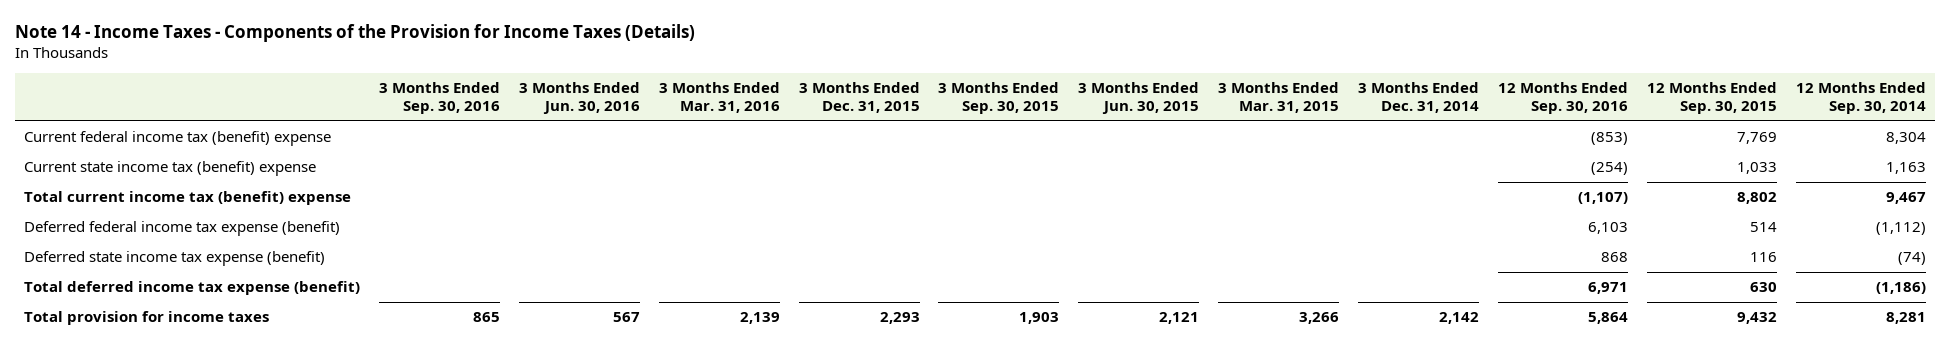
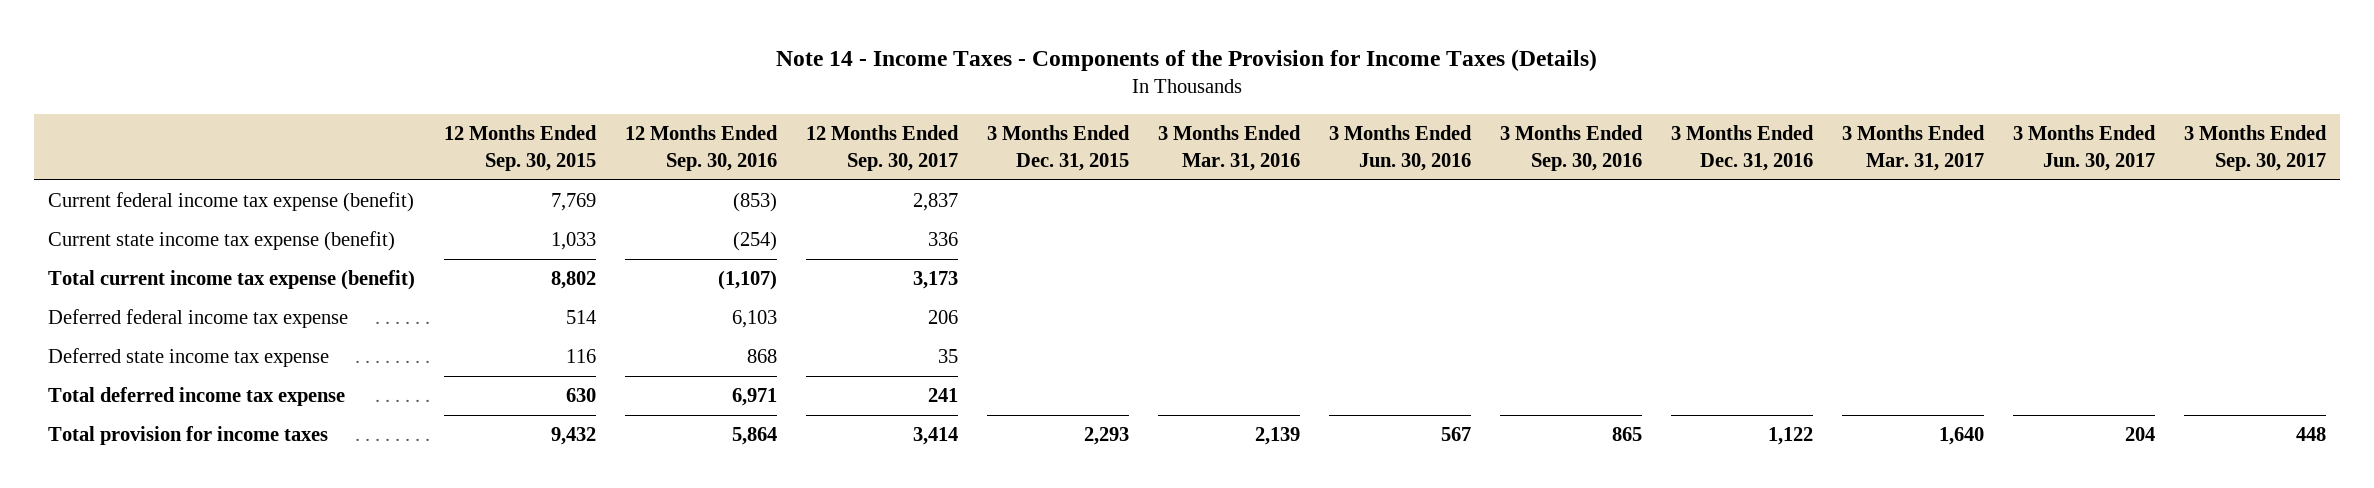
[938,81,1060,115] 3 Months Ended Sep. 30, 2015 -> none
[1078,81,1200,115] 3 Months Ended Jun. 30, 2015 -> none
[1218,81,1340,114] 3 Months Ended Mar. 31, 2015 -> none
[1358,81,1480,114] 3 Months Ended Dec. 31, 2014 -> none
[1795,81,1926,115] 12 Months Ended Sep. 30, 2014 -> none
none -> [806,125,960,171] 12 Months Ended Sep. 30, 2017
none -> [1670,125,1814,171] 3 Months Ended Dec. 31, 2016
none -> [1841,125,1985,171] 3 Months Ended Mar. 31, 2017
none -> [2012,125,2156,171] 3 Months Ended Jun. 30, 2017
none -> [2183,125,2327,171] 3 Months Ended Sep. 30, 2017
[24,131,332,147] Current federal income tax (benefit) expense -> [48,192,415,213] Current federal income tax expense (benefit)
[24,161,317,177] Current state income tax (benefit) expense -> [48,231,396,252] Current state income tax expense (benefit)
[24,191,352,206] Total current income tax (benefit) expense -> [48,270,416,291] Total current income tax expense (benefit)
[24,221,341,237] Deferred federal income tax expense (benefit) -> [48,309,349,329] Deferred federal income tax expense
[24,251,326,267] Deferred state income tax expense (benefit) -> [48,348,330,368] Deferred state income tax expense
[24,281,361,296] Total deferred income tax expense (benefit) -> [48,387,346,407] Total deferred income tax expense

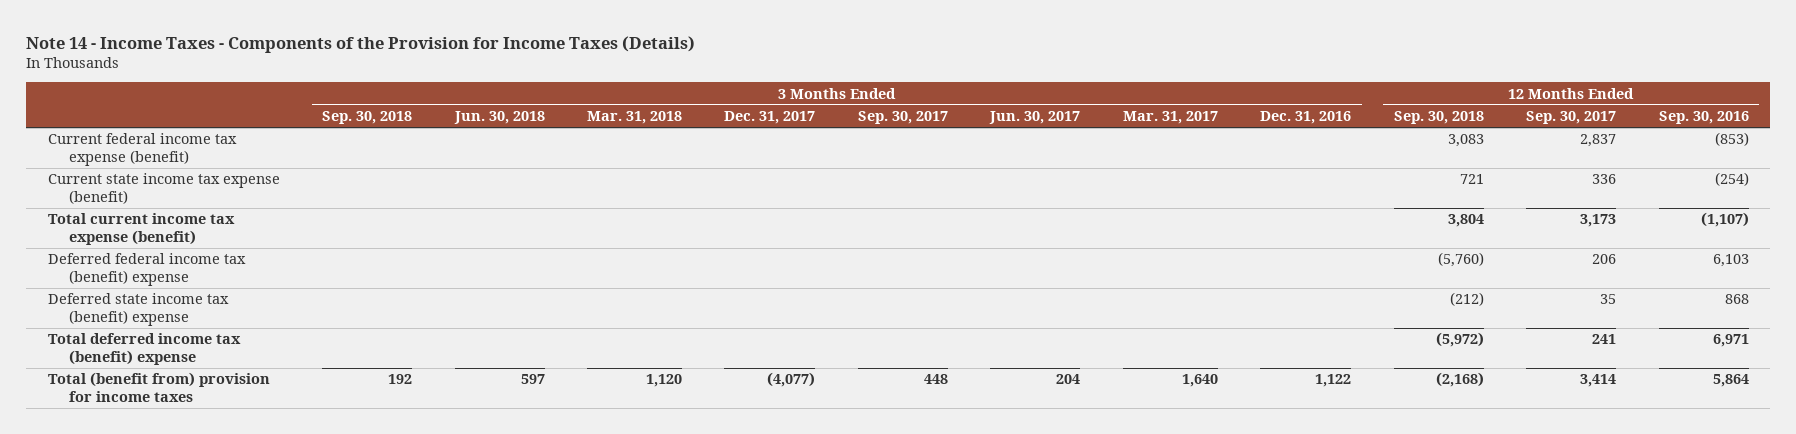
[444,125,598,171] 12 Months Ended Sep. 30, 2015 -> none
[987,125,1131,171] 3 Months Ended Dec. 31, 2015 -> none
[1158,125,1302,171] 3 Months Ended Mar. 31, 2016 -> none
[1329,125,1473,171] 3 Months Ended Jun. 30, 2016 -> none
[1500,125,1644,171] 3 Months Ended Sep. 30, 2016 -> none
none -> [322,111,413,125] Sep. 30, 2018
none -> [453,111,545,125] Jun. 30, 2018
none -> [587,111,683,125] Mar. 31, 2018
none -> [724,111,816,125] Dec. 31, 2017
none -> [1393,111,1484,125] Sep. 30, 2018
[48,309,349,329] Deferred federal income tax expense -> [47,253,246,286] Deferred federal income tax (benefit) expense
[48,348,330,368] Deferred state income tax expense -> [47,293,229,326] Deferred state income tax (benefit) expense
[48,387,346,407] Total deferred income tax expense -> [47,333,241,365] Total deferred income tax (benefit) expense
[48,426,329,446] Total provision for income taxes -> [47,372,270,402] Total (benefit from) provision for income taxes

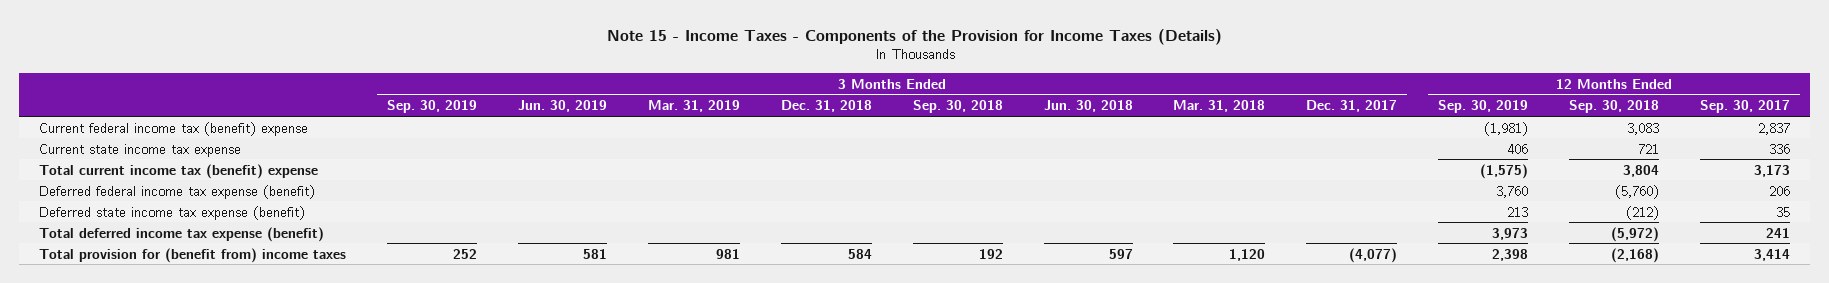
[26,35,696,53] Note 14 - Income Taxes - Components of the Provision for Income Taxes (Details) -> [606,28,1222,45] Note 15 - Income Taxes - Components of the Provision for Income Taxes (Details)
[857,111,948,125] Sep. 30, 2017 -> none
[989,111,1081,125] Jun. 30, 2017 -> none
[1122,111,1218,125] Mar. 31, 2017 -> none
[1260,111,1352,125] Dec. 31, 2016 -> none
[1658,111,1749,125] Sep. 30, 2016 -> none
none -> [387,100,478,114] Sep. 30, 2019
none -> [518,100,608,113] Jun. 30, 2019
none -> [647,100,740,113] Mar. 31, 2019
none -> [780,100,872,113] Dec. 31, 2018
none -> [1438,100,1529,114] Sep. 30, 2019
[47,133,237,166] Current federal income tax expense (benefit) -> [39,121,309,136] Current federal income tax (benefit) expense
[47,173,280,204] Current state income tax expense (benefit) -> [39,143,242,157] Current state income tax expense
[47,213,235,245] Total current income tax expense (benefit) -> [39,163,319,179] Total current income tax (benefit) expense
[47,253,246,286] Deferred federal income tax (benefit) expense -> [39,184,316,199] Deferred federal income tax expense (benefit)
[47,293,229,326] Deferred state income tax (benefit) expense -> [39,205,306,220] Deferred state income tax expense (benefit)
[47,333,241,365] Total deferred income tax (benefit) expense -> [39,226,325,242] Total deferred income tax expense (benefit)
[47,372,270,402] Total (benefit from) provision for income taxes -> [39,247,347,263] Total provision for (benefit from) income taxes

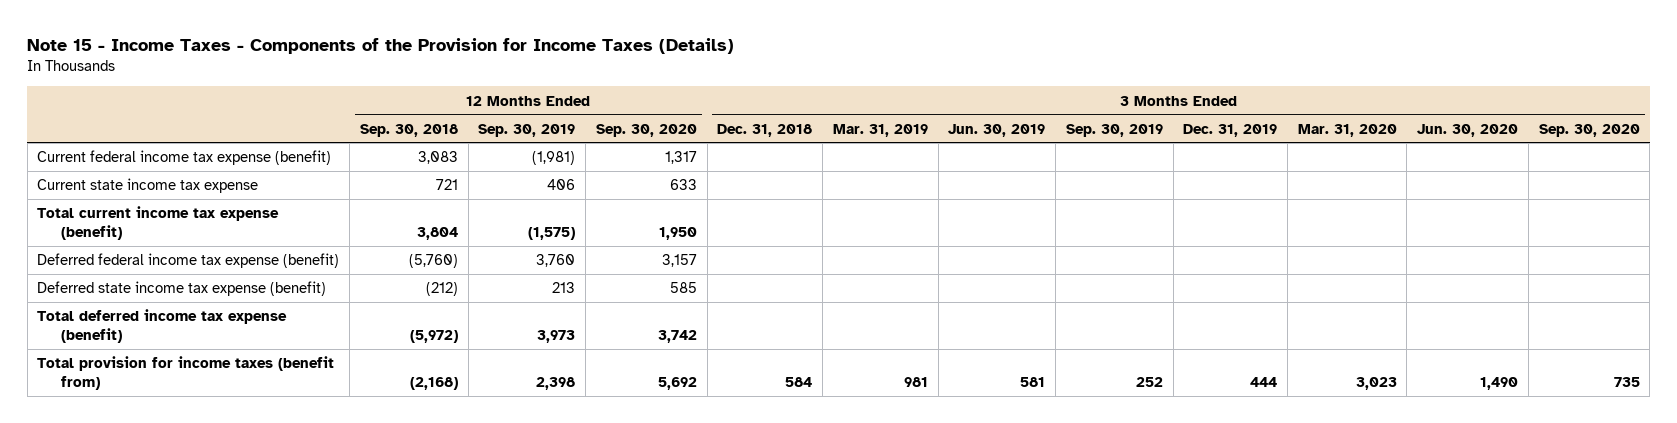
[912,100,1003,114] Sep. 30, 2018 -> none
[1043,100,1133,113] Jun. 30, 2018 -> none
[1173,100,1266,113] Mar. 31, 2018 -> none
[1306,100,1398,113] Dec. 31, 2017 -> none
[1699,100,1790,114] Sep. 30, 2017 -> none
none -> [595,123,697,137] Sep. 30, 2020
none -> [1183,123,1278,137] Dec. 31, 2019
none -> [1297,123,1397,137] Mar. 31, 2020
none -> [1417,123,1519,137] Jun. 30, 2020
none -> [1538,123,1640,137] Sep. 30, 2020
[39,121,309,136] Current federal income tax (benefit) expense -> [37,150,332,166] Current federal income tax expense (benefit)
[39,163,319,179] Total current income tax (benefit) expense -> [37,206,280,240] Total current income tax expense (benefit)
[39,247,347,263] Total provision for (benefit from) income taxes -> [37,356,335,390] Total provision for income taxes (benefit from)

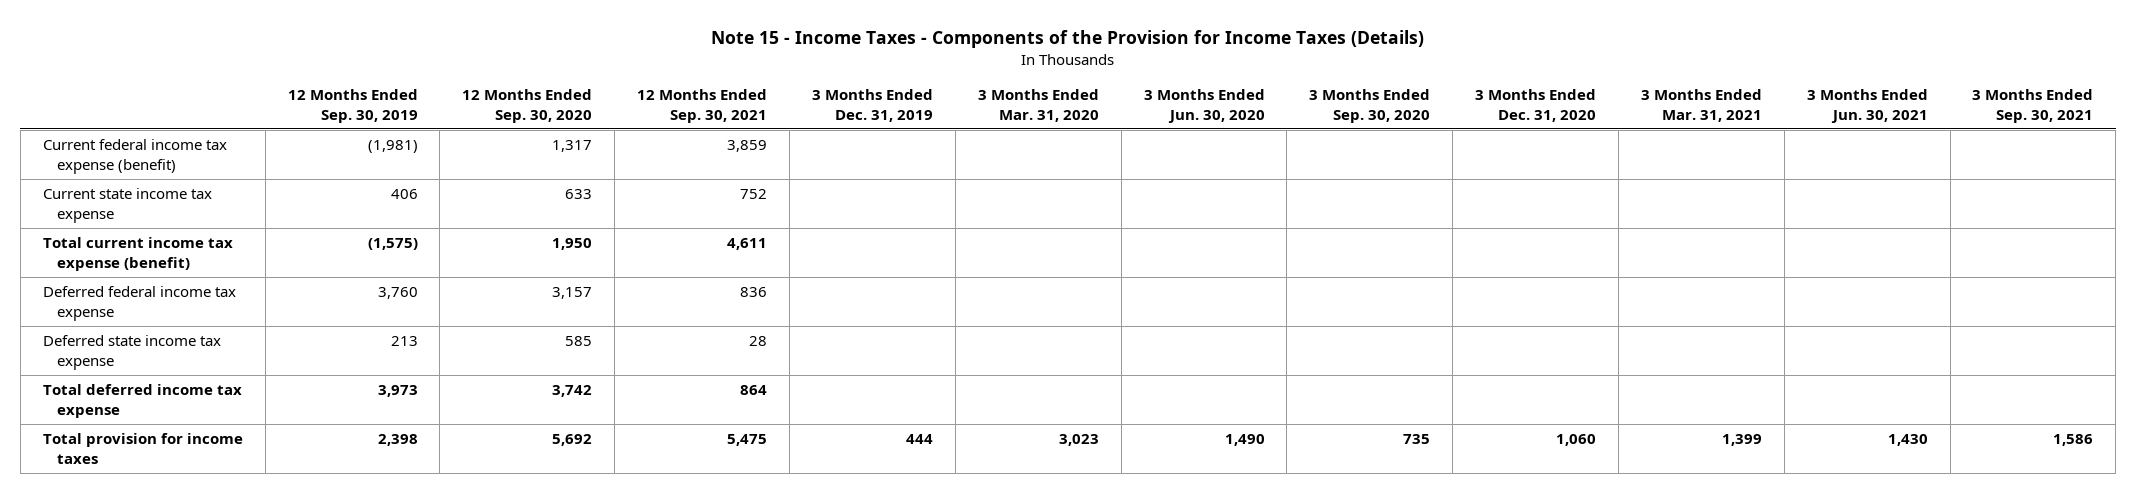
[359,123,458,137] Sep. 30, 2018 -> none
[717,123,813,137] Dec. 31, 2018 -> none
[832,123,928,137] Mar. 31, 2019 -> none
[948,123,1046,137] Jun. 30, 2019 -> none
[1065,123,1163,137] Sep. 30, 2019 -> none
none -> [637,89,768,123] 12 Months Ended Sep. 30, 2021
none -> [1475,89,1597,122] 3 Months Ended Dec. 31, 2020
none -> [1640,89,1762,122] 3 Months Ended Mar. 31, 2021
none -> [1806,89,1928,123] 3 Months Ended Jun. 30, 2021
none -> [1972,89,2094,123] 3 Months Ended Sep. 30, 2021
[37,253,340,269] Deferred federal income tax expense (benefit) -> [42,286,236,321] Deferred federal income tax expense
[37,281,327,297] Deferred state income tax expense (benefit) -> [42,335,221,370] Deferred state income tax expense
[37,309,288,343] Total deferred income tax expense (benefit) -> [42,384,242,418] Total deferred income tax expense
[37,356,335,390] Total provision for income taxes (benefit from) -> [42,433,243,464] Total provision for income taxes

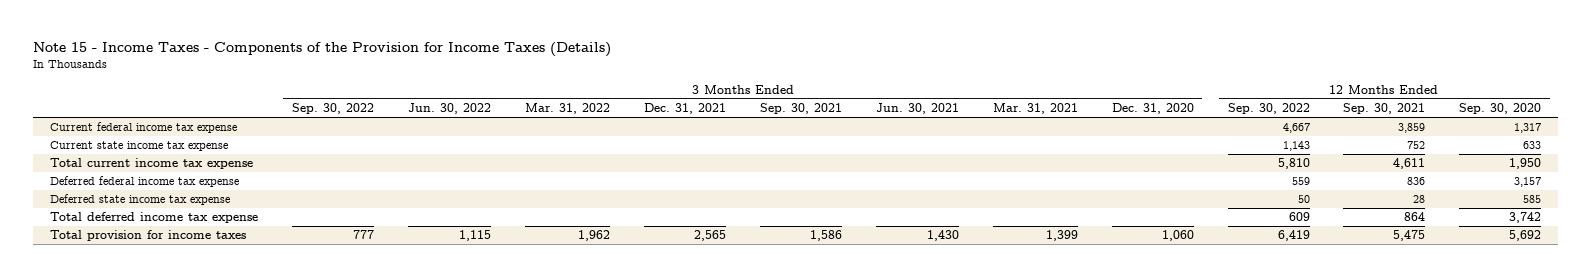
[287,89,418,123] 12 Months Ended Sep. 30, 2019 -> none
[811,89,933,122] 3 Months Ended Dec. 31, 2019 -> none
[977,89,1099,122] 3 Months Ended Mar. 31, 2020 -> none
[1143,89,1265,123] 3 Months Ended Jun. 30, 2020 -> none
[1309,89,1431,123] 3 Months Ended Sep. 30, 2020 -> none
none -> [291,103,374,115] Sep. 30, 2022
none -> [407,103,491,115] Jun. 30, 2022
none -> [524,103,610,115] Mar. 31, 2022
none -> [643,103,726,115] Dec. 31, 2021
none -> [1227,103,1310,115] Sep. 30, 2022
[42,139,227,174] Current federal income tax expense (benefit) -> [49,122,237,134] Current federal income tax expense
[42,237,233,271] Total current income tax expense (benefit) -> [49,158,253,170] Total current income tax expense

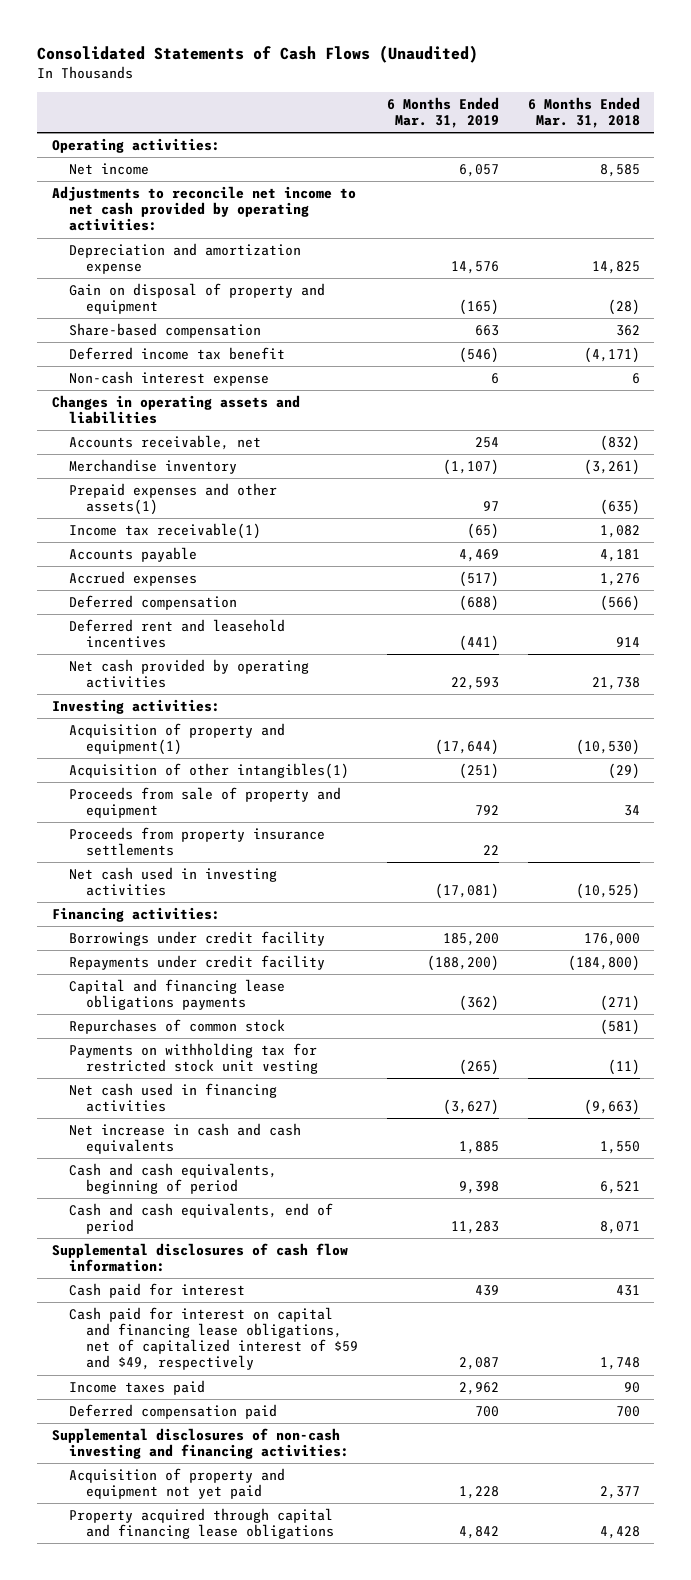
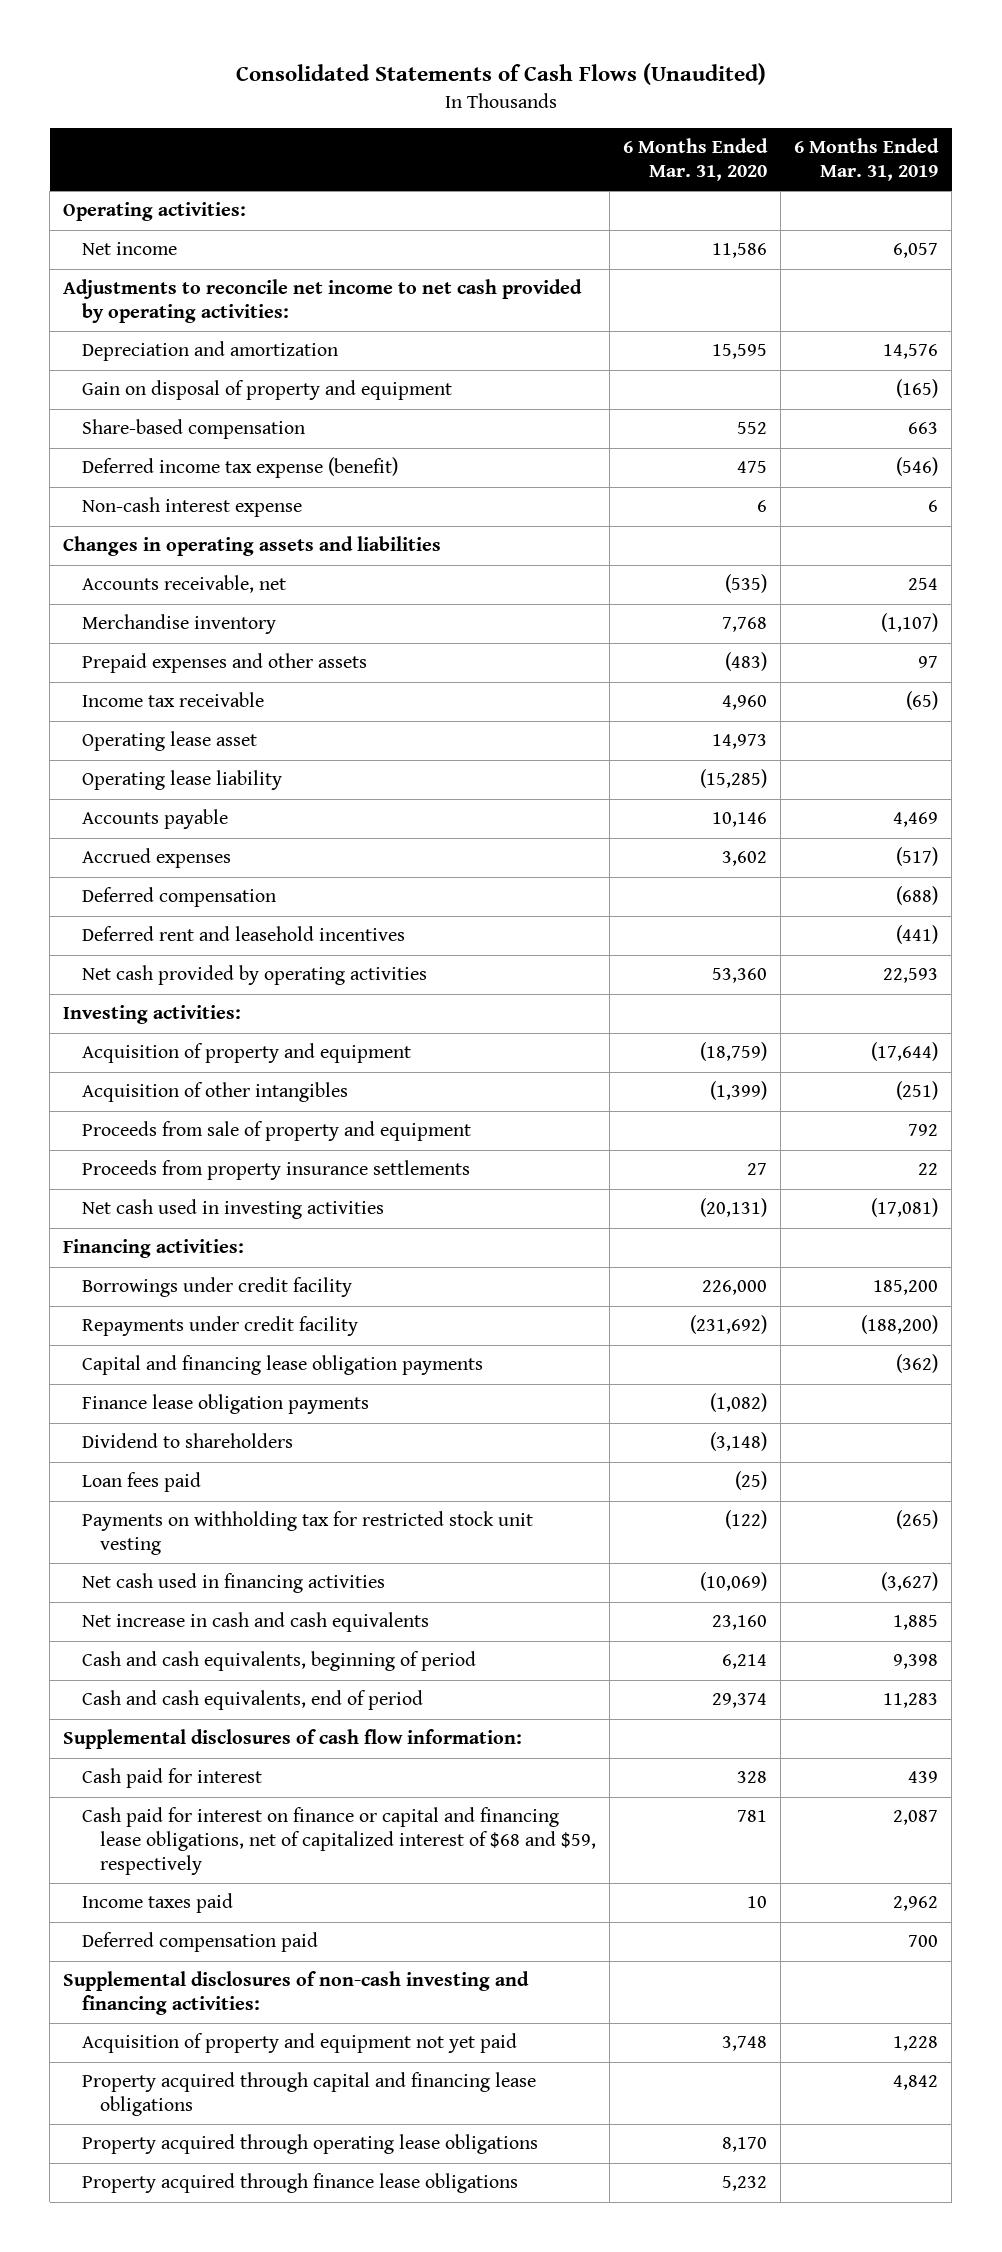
[527,96,640,128] 6 Months Ended Mar. 31, 2018 -> none
none -> [622,138,768,182] 6 Months Ended Mar. 31, 2020
[68,243,301,275] Depreciation and amortization expense -> [81,341,338,362] Depreciation and amortization
[68,347,285,361] Deferred income tax benefit -> [81,457,398,479] Deferred income tax expense (benefit)
[68,483,277,516] Prepaid expenses and other assets(1) -> [81,653,367,674] Prepaid expenses and other assets
[68,523,261,540] Income tax receivable(1) -> [81,692,264,708] Income tax receivable
none -> [81,731,257,752] Operating lease asset
none -> [81,770,282,791] Operating lease liability
[68,723,285,756] Acquisition of property and equipment(1) -> [81,1043,411,1064] Acquisition of property and equipment
[68,763,349,780] Acquisition of other intangibles(1) -> [81,1082,348,1103] Acquisition of other intangibles
[68,1019,285,1035] Repurchases of common stock -> none
[68,979,285,1011] Capital and financing lease obligations payments -> [81,1355,483,1376] Capital and financing lease obligation payments
none -> [81,1394,369,1415] Finance lease obligation payments
none -> [81,1433,293,1449] Dividend to shareholders
none -> [81,1472,201,1493] Loan fees paid
[68,1307,359,1371] Cash paid for interest on capital and financing lease obligations, net of capitalized interest of $59 and $49, respectively -> [81,1807,596,1875] Cash paid for interest on finance or capital and financing lease obligations, net of capitalized interest of $68 and $59, respectively
none -> [81,2134,538,2155] Property acquired through operating lease obligations
none -> [81,2173,518,2194] Property acquired through finance lease obligations

